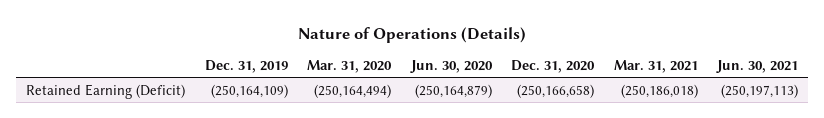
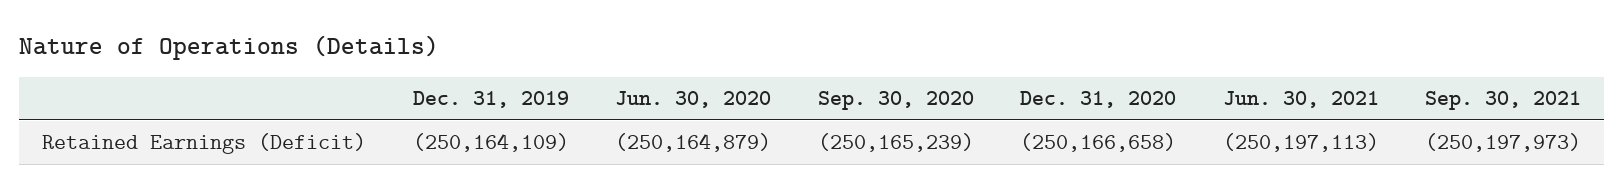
[307,59,393,73] Mar. 31, 2020 -> none
[613,59,698,73] Mar. 31, 2021 -> none
none -> [817,90,974,110] Sep. 30, 2020
none -> [1425,90,1582,110] Sep. 30, 2021
[26,83,186,99] Retained Earning (Deficit) -> [42,133,367,155] Retained Earnings (Deficit)

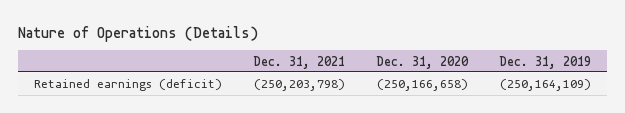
[615,90,772,108] Jun. 30, 2020 -> none
[817,90,974,110] Sep. 30, 2020 -> none
[1222,90,1379,108] Jun. 30, 2021 -> none
[1425,90,1582,110] Sep. 30, 2021 -> none
none -> [253,55,346,69] Dec. 31, 2021
[42,133,367,155] Retained Earnings (Deficit) -> [33,79,222,92] Retained earnings (deficit)

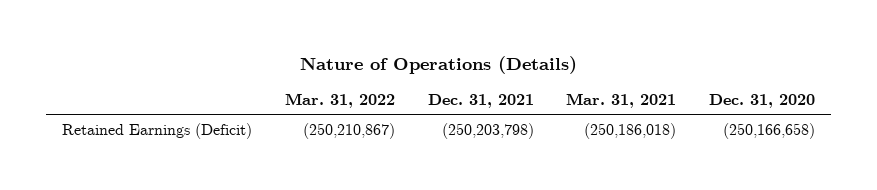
[499,55,592,69] Dec. 31, 2019 -> none
none -> [284,93,395,109] Mar. 31, 2022
none -> [566,93,677,109] Mar. 31, 2021
[33,79,222,92] Retained earnings (deficit) -> [62,122,253,139] Retained Earnings (Deficit)

